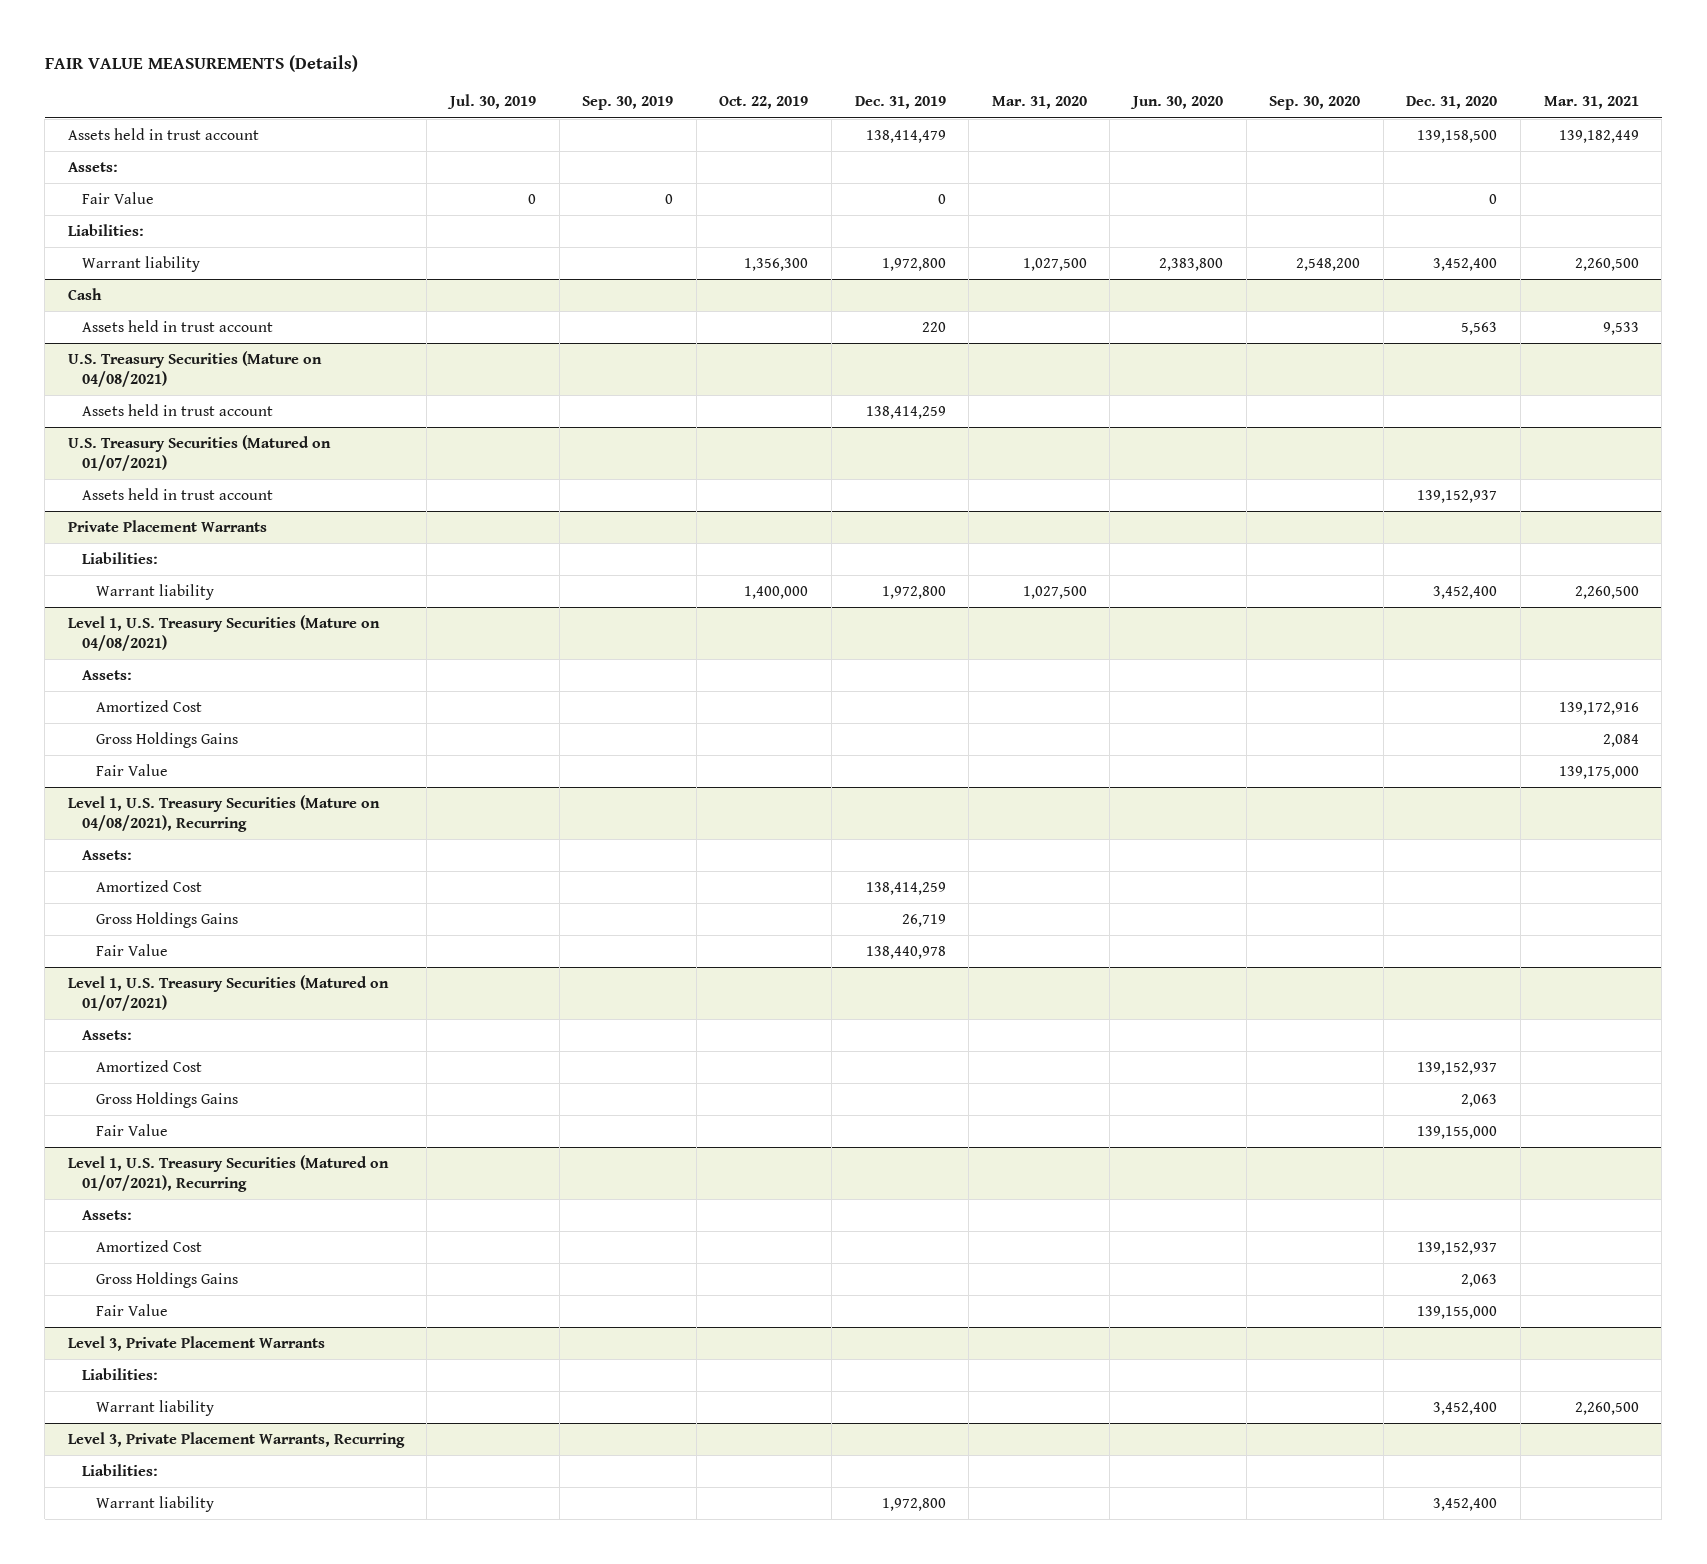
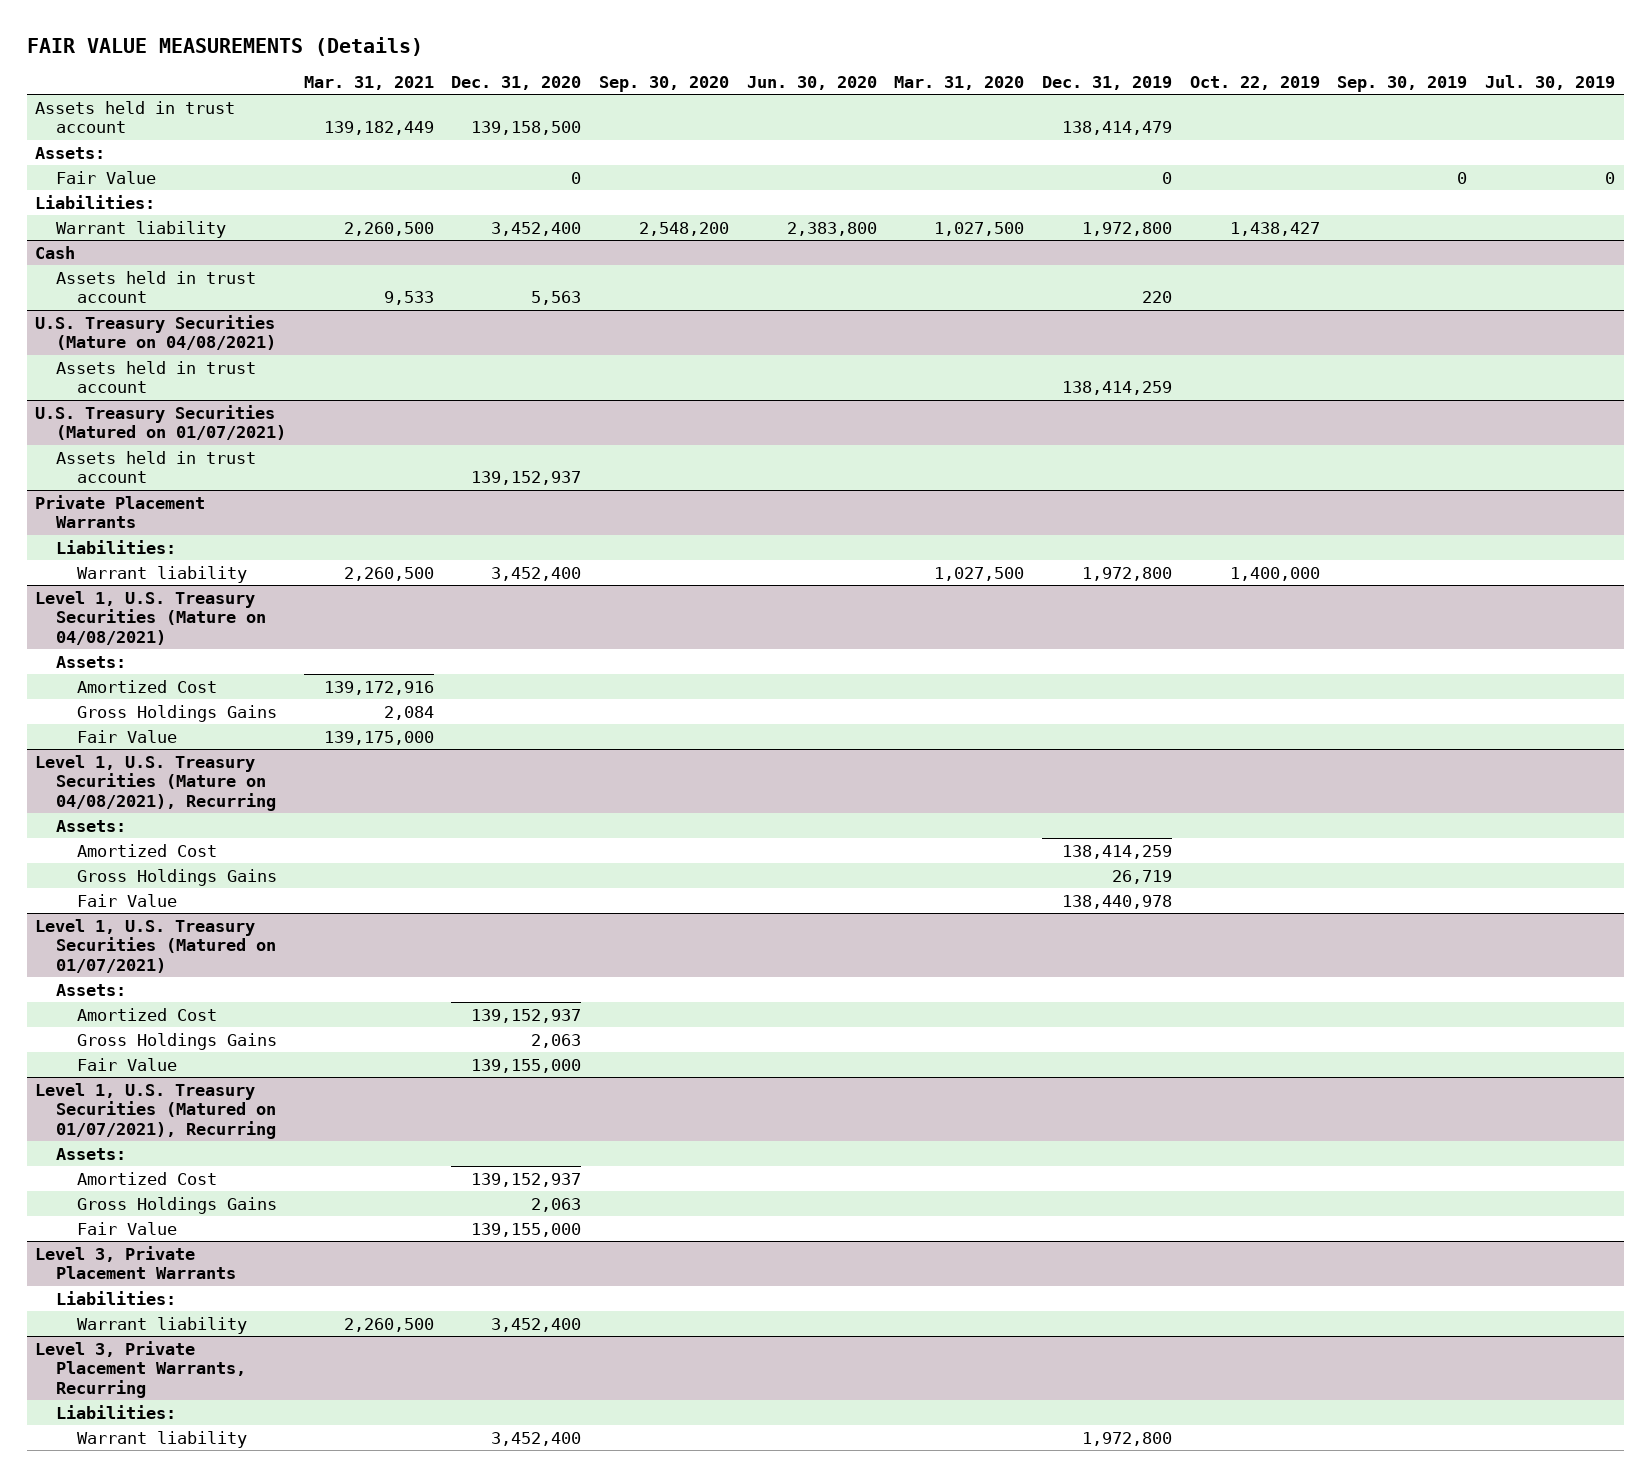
[744,258,809,272] 1,356,300 -> [1229,221,1320,236] 1,438,427

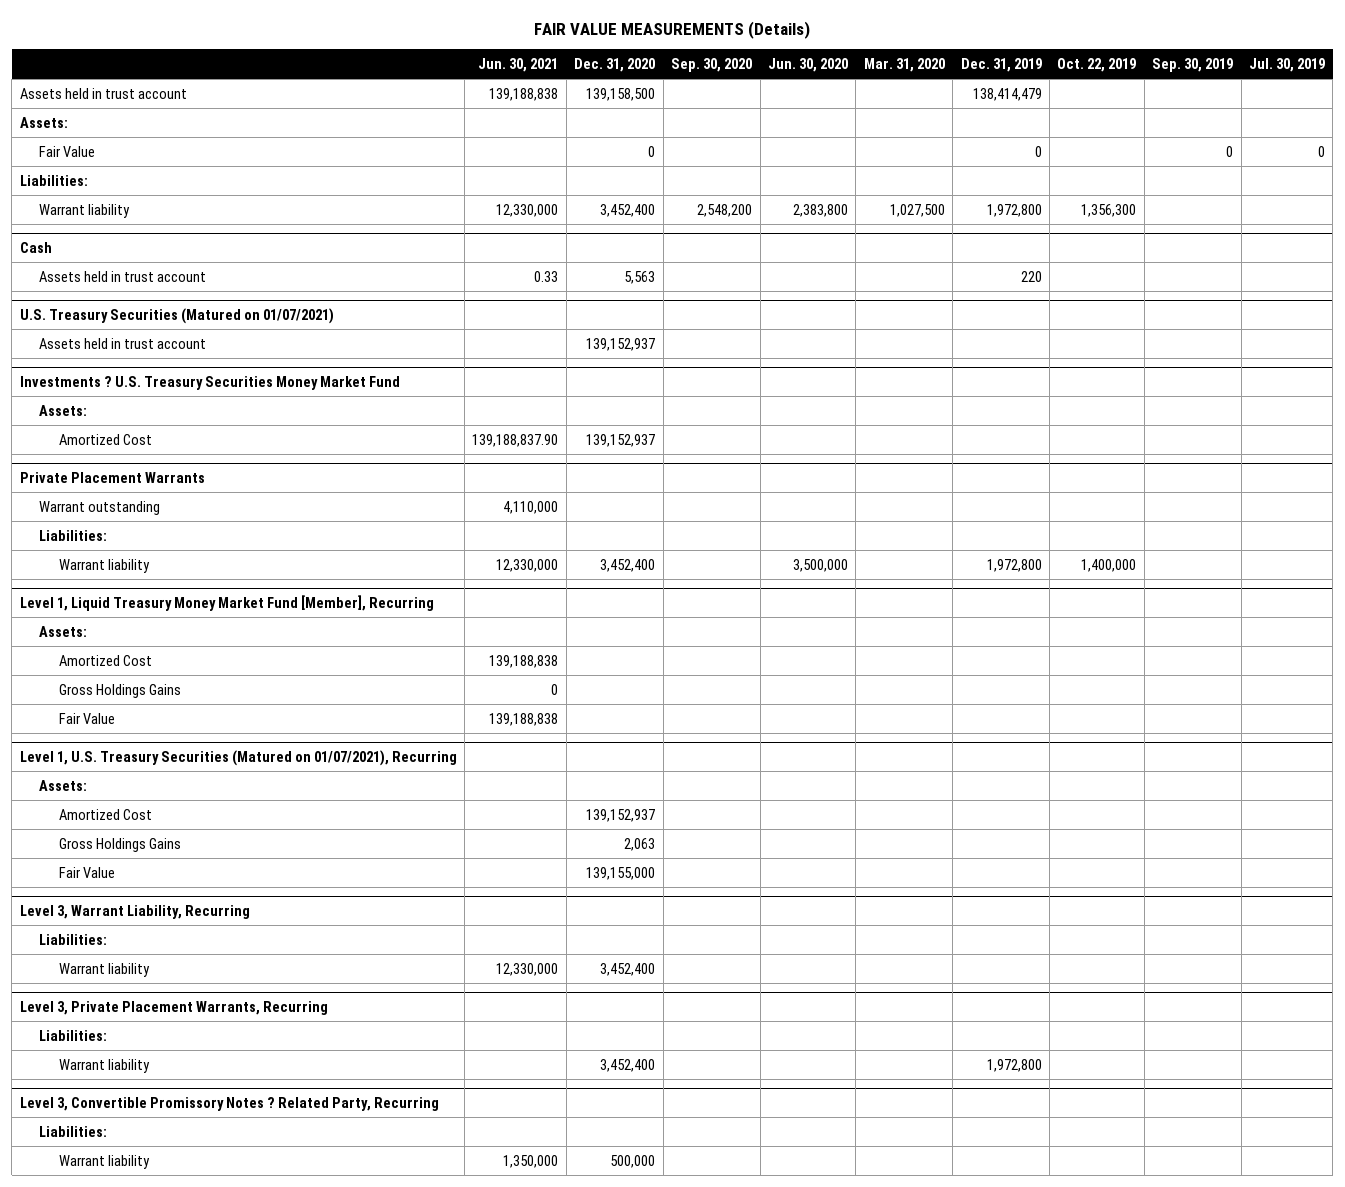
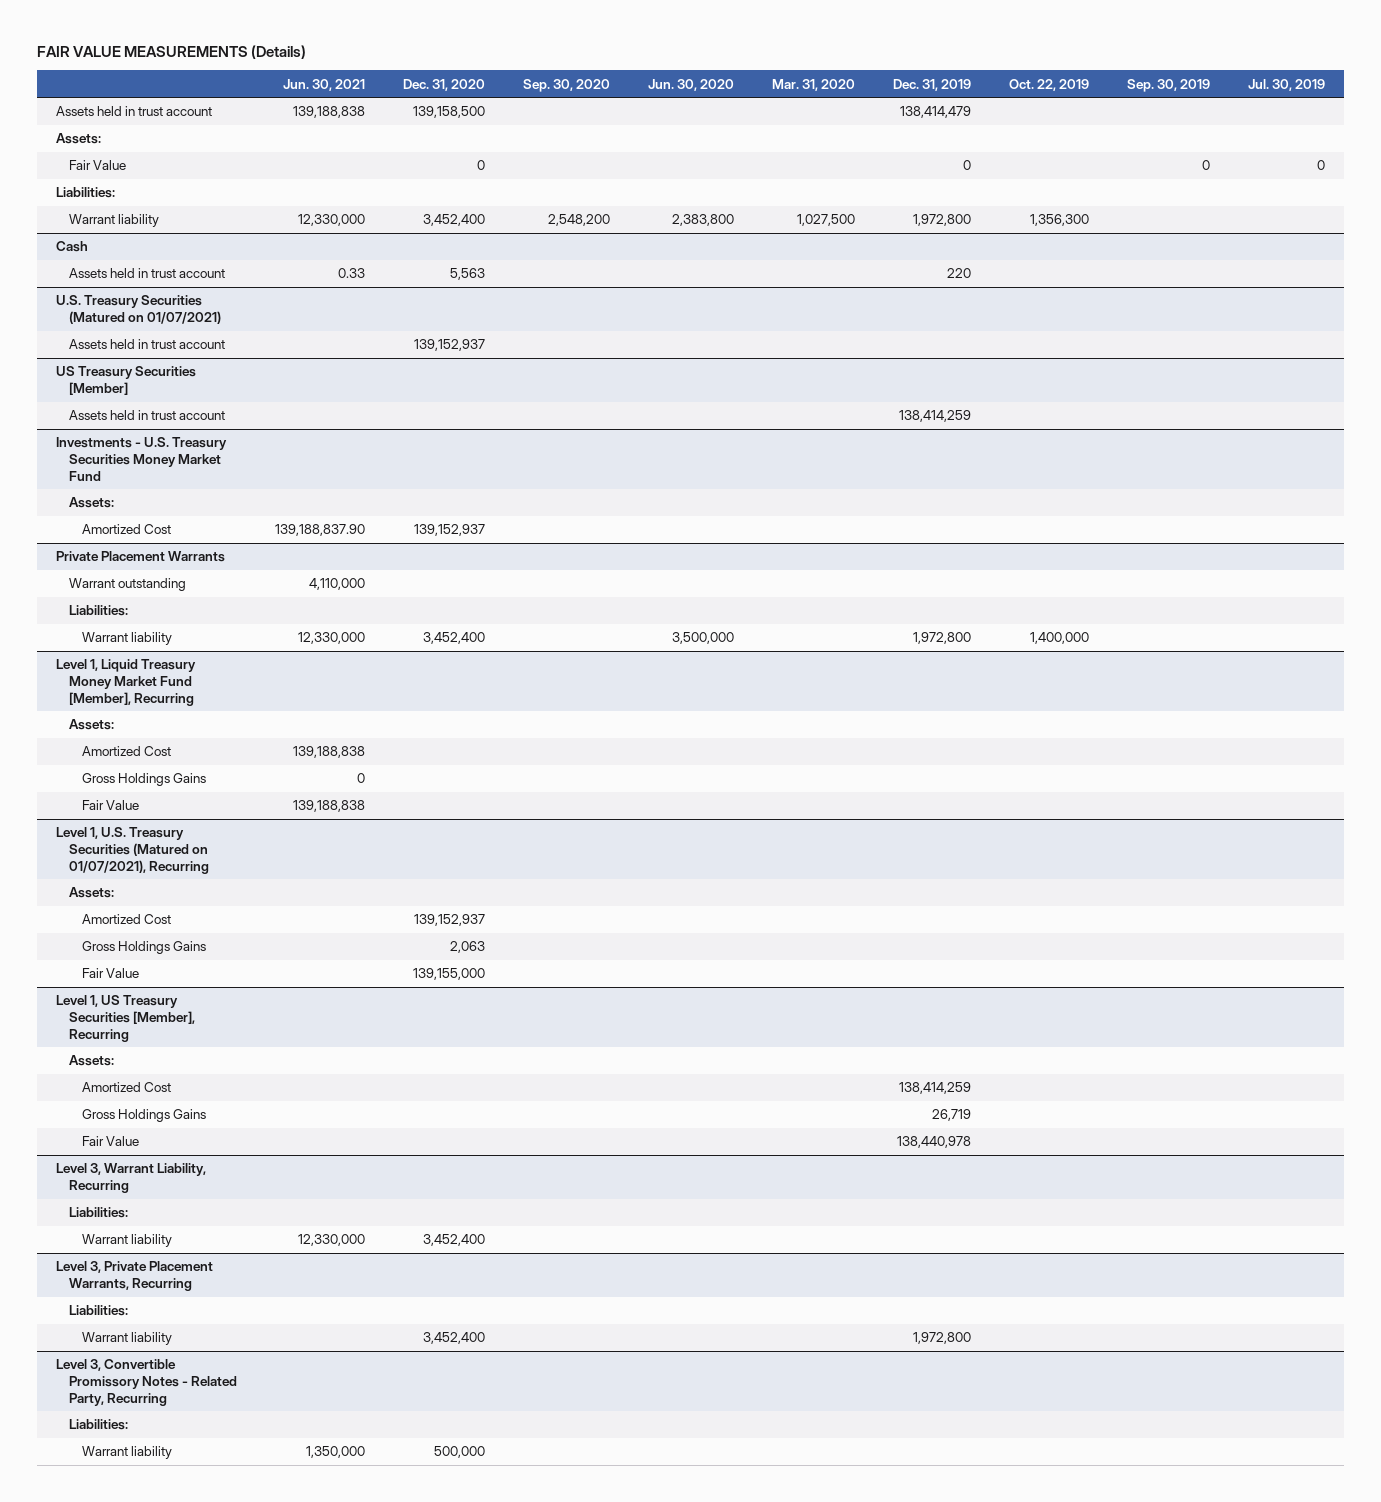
none -> [55,366,196,396] US Treasury Securities [Member]
none -> [68,410,225,421] Assets held in trust account
[19,376,400,391] Investments ? U.S. Treasury Securities Money Market Fund -> [55,437,227,481] Investments - U.S. Treasury Securities Money Market Fund
none -> [55,995,195,1042] Level 1, US Treasury Securities [Member], Recurring
none -> [68,1055,114,1067] Assets:
none -> [82,1082,172,1093] Amortized Cost
none -> [82,1109,207,1123] Gross Holdings Gains
none -> [82,1136,140,1147] Fair Value
[19,1097,439,1112] Level 3, Convertible Promissory Notes ? Related Party, Recurring -> [55,1359,237,1406] Level 3, Convertible Promissory Notes - Related Party, Recurring

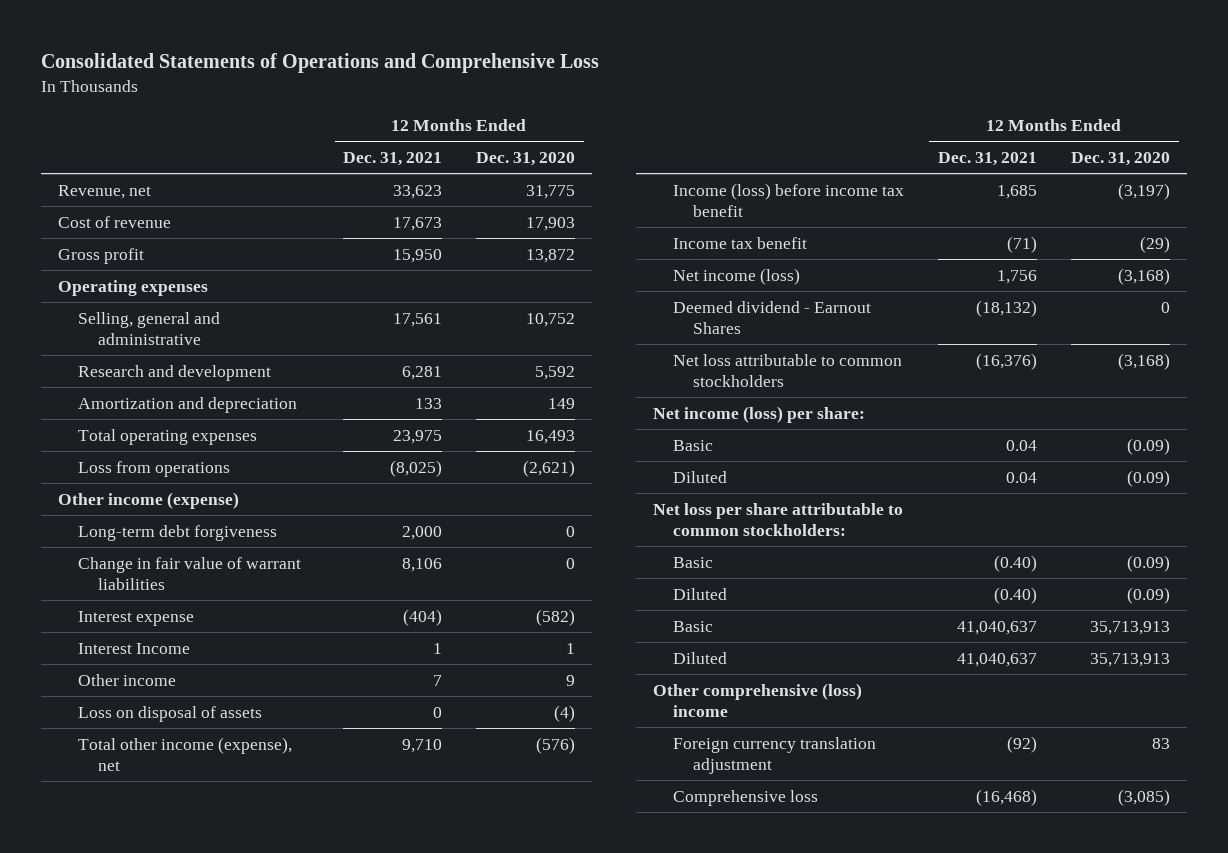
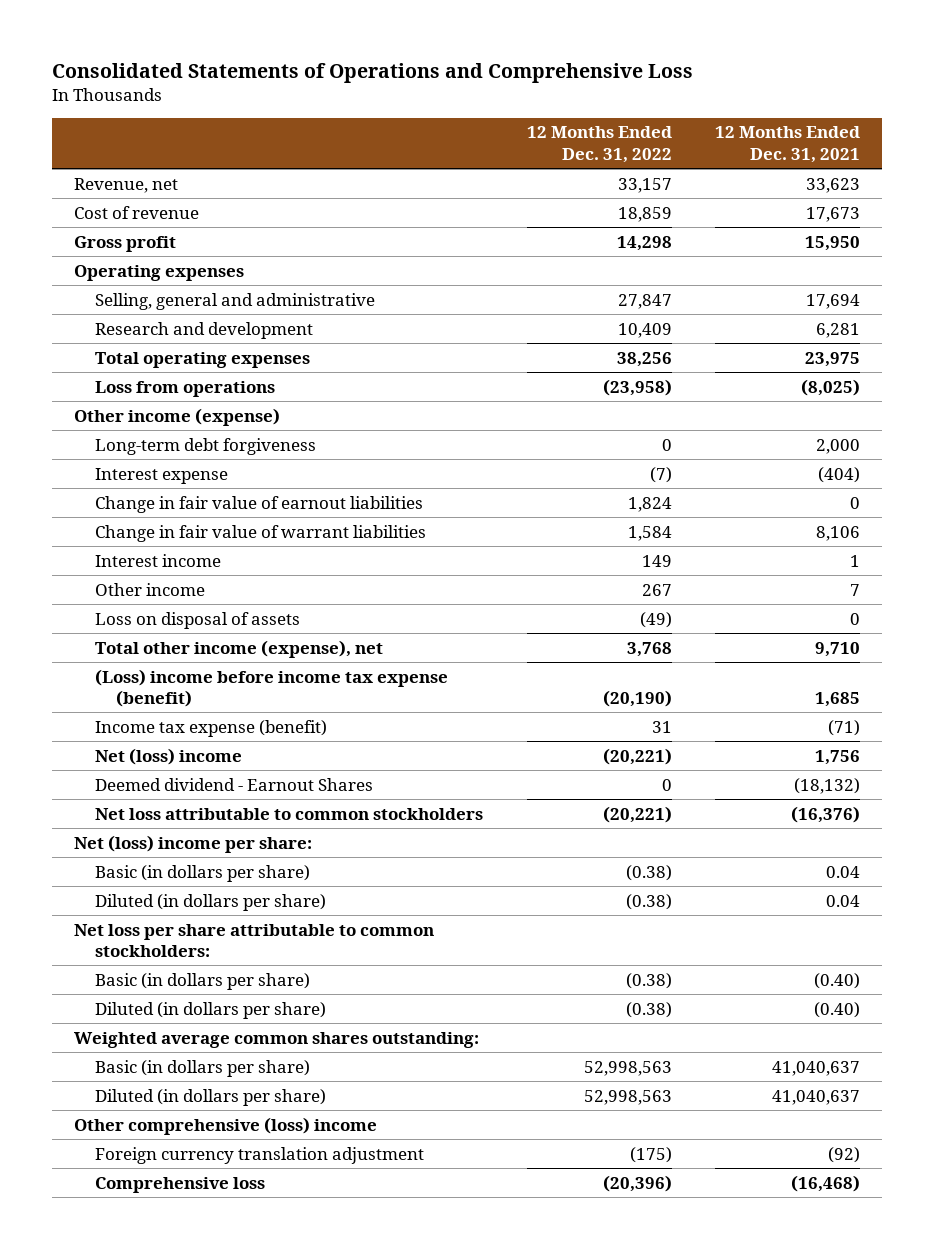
[476,152,576,167] Dec. 31, 2020 -> none
none -> [526,126,672,163] 12 Months Ended Dec. 31, 2022
[393,312,443,327] 17,561 -> [806,293,861,309] 17,694
[77,396,297,413] Amortization and depreciation -> none
none -> [94,495,423,513] Change in fair value of earnout liabilities
[77,556,301,591] Change in fair value of warrant liabilities -> [94,524,426,542] Change in fair value of warrant liabilities
[77,642,190,654] Interest Income -> [94,553,221,567] Interest income
[672,182,904,218] Income (loss) before income tax benefit -> [94,668,448,708] (Loss) income before income tax expense (benefit)
[672,236,807,249] Income tax benefit -> [94,719,327,737] Income tax expense (benefit)
[672,267,800,285] Net income (loss) -> [94,747,242,765] Net (loss) income
[653,405,866,423] Net income (loss) per share: -> [73,834,312,853] Net (loss) income per share:
[672,439,713,451] Basic -> [94,864,310,882] Basic (in dollars per share)
[672,470,727,483] Diluted -> [94,893,326,911] Diluted (in dollars per share)
[672,556,713,568] Basic -> none
[672,587,727,600] Diluted -> none
none -> [94,972,310,990] Basic (in dollars per share)
none -> [94,1001,326,1019] Diluted (in dollars per share)
none -> [73,1031,479,1048] Weighted average common shares outstanding:
[672,620,713,632] Basic -> [94,1059,310,1077] Basic (in dollars per share)
[672,651,727,664] Diluted -> [94,1088,326,1106] Diluted (in dollars per share)

